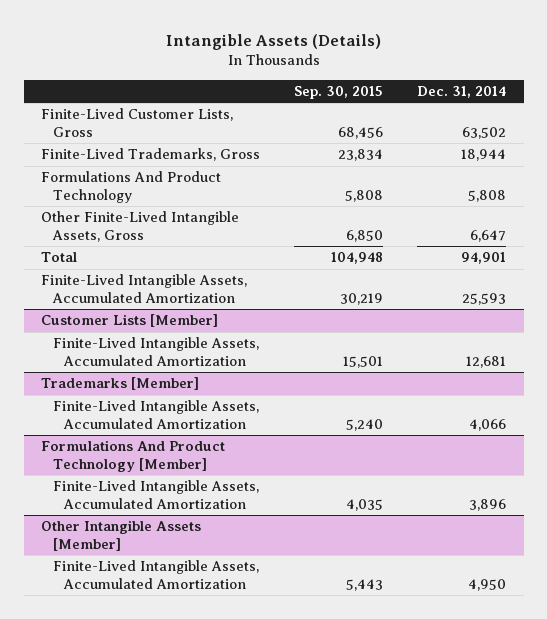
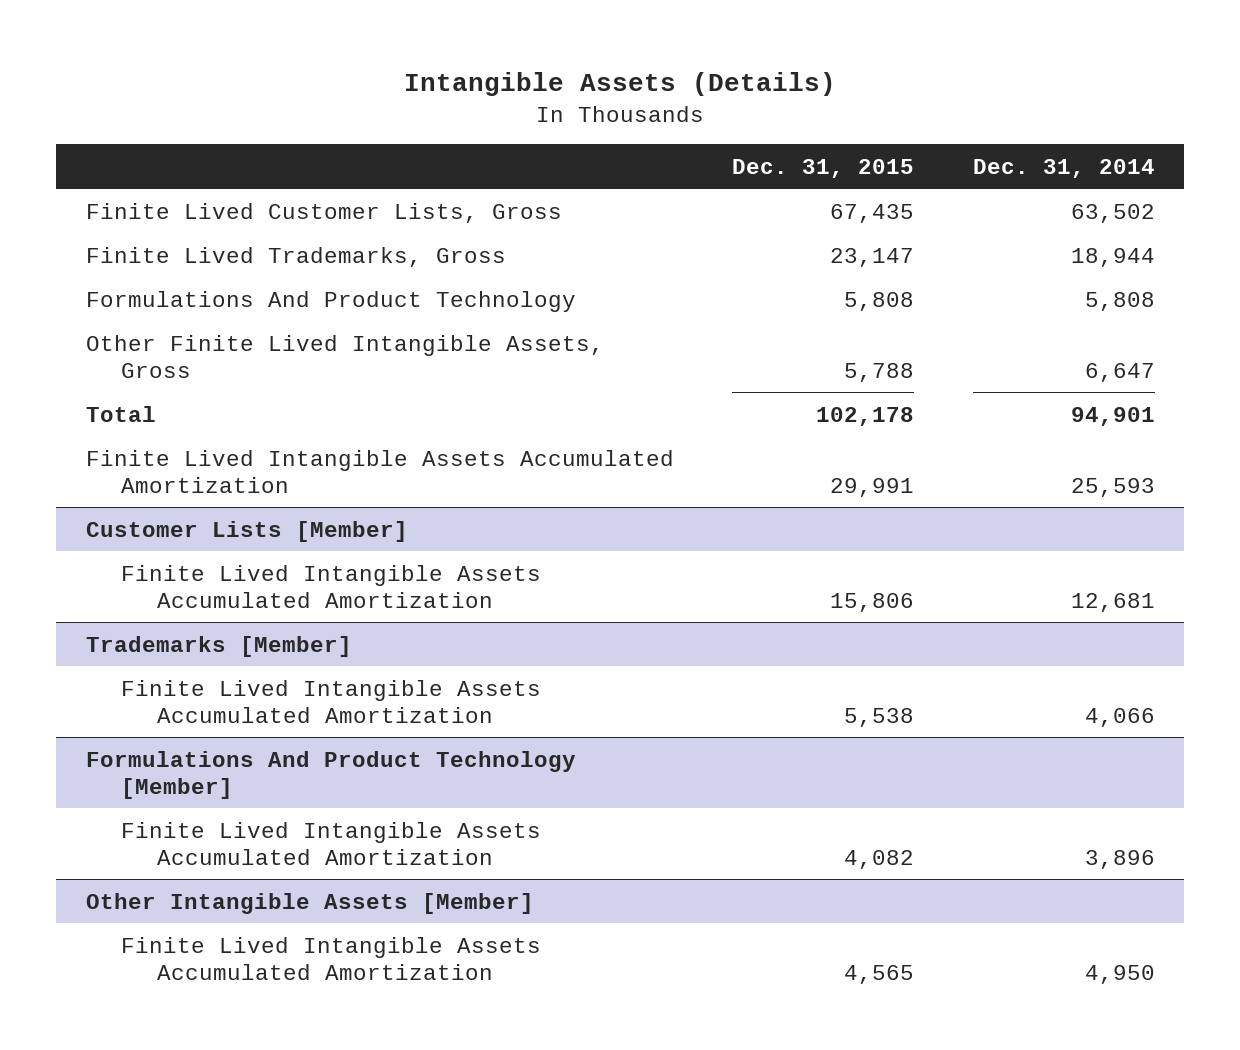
[294,86,384,100] Sep. 30, 2015 -> none
none -> [732,158,915,178] Dec. 31, 2015
[40,108,233,138] Finite-Lived Customer Lists, Gross -> [85,202,562,223] Finite Lived Customer Lists, Gross
[40,148,260,162] Finite-Lived Trademarks, Gross -> [85,246,506,267] Finite Lived Trademarks, Gross
[40,211,239,243] Other Finite-Lived Intangible Assets, Gross -> [85,334,604,378] Other Finite Lived Intangible Assets, Gross
[40,274,247,304] Finite-Lived Intangible Assets, Accumulated Amortization -> [85,449,674,493] Finite Lived Intangible Assets Accumulated Amortization
[52,337,259,367] Finite-Lived Intangible Assets, Accumulated Amortization -> [121,564,542,608] Finite Lived Intangible Assets Accumulated Amortization
[52,400,259,430] Finite-Lived Intangible Assets, Accumulated Amortization -> [121,679,542,723] Finite Lived Intangible Assets Accumulated Amortization
[52,480,259,510] Finite-Lived Intangible Assets, Accumulated Amortization -> [121,821,542,865] Finite Lived Intangible Assets Accumulated Amortization
[52,560,259,590] Finite-Lived Intangible Assets, Accumulated Amortization -> [121,936,542,980] Finite Lived Intangible Assets Accumulated Amortization

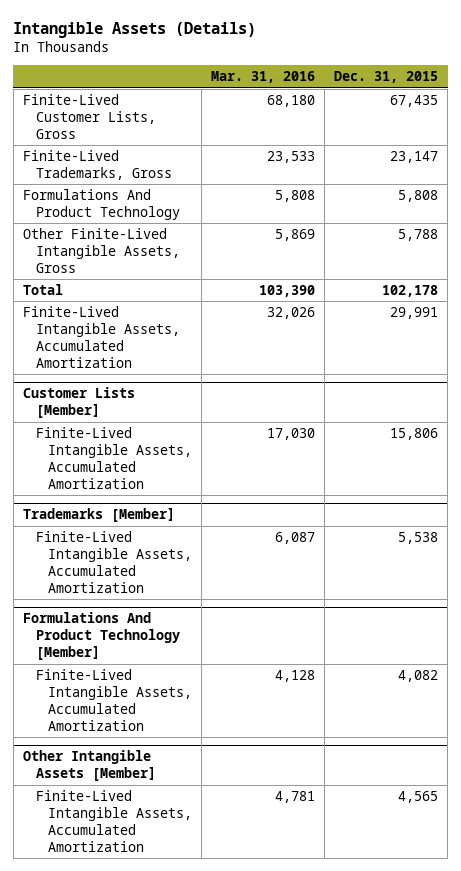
[972,158,1155,178] Dec. 31, 2014 -> none
none -> [211,71,316,84] Mar. 31, 2016
[85,202,562,223] Finite Lived Customer Lists, Gross -> [22,93,156,139] Finite-Lived Customer Lists, Gross
[85,246,506,267] Finite Lived Trademarks, Gross -> [22,149,172,180] Finite-Lived Trademarks, Gross
[85,334,604,378] Other Finite Lived Intangible Assets, Gross -> [22,227,180,273] Other Finite-Lived Intangible Assets, Gross
[85,449,674,493] Finite Lived Intangible Assets Accumulated Amortization -> [22,305,180,368] Finite-Lived Intangible Assets, Accumulated Amortization
[121,564,542,608] Finite Lived Intangible Assets Accumulated Amortization -> [35,426,193,489] Finite-Lived Intangible Assets, Accumulated Amortization
[121,679,542,723] Finite Lived Intangible Assets Accumulated Amortization -> [35,530,193,593] Finite-Lived Intangible Assets, Accumulated Amortization
[121,821,542,865] Finite Lived Intangible Assets Accumulated Amortization -> [35,668,193,731] Finite-Lived Intangible Assets, Accumulated Amortization
[121,936,542,980] Finite Lived Intangible Assets Accumulated Amortization -> [35,789,193,852] Finite-Lived Intangible Assets, Accumulated Amortization

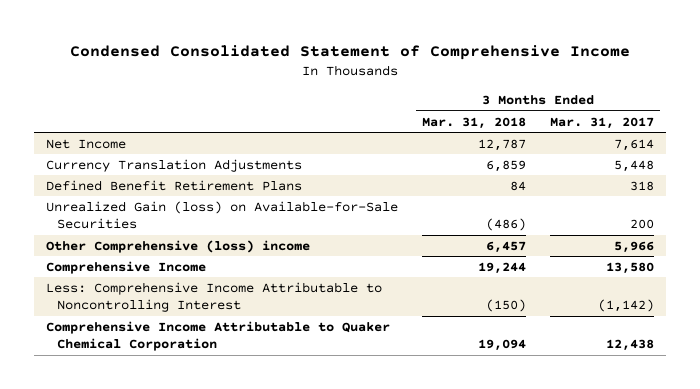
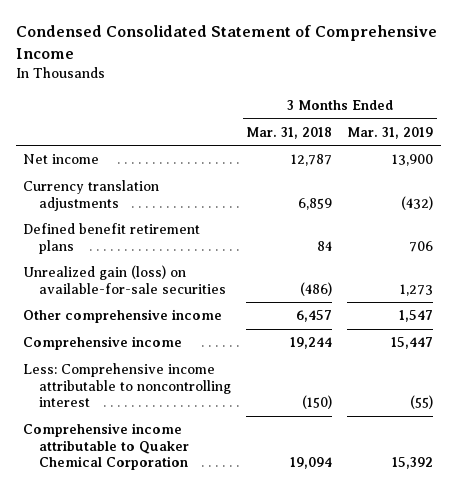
[549,116,654,129] Mar. 31, 2017 -> none
none -> [347,126,434,139] Mar. 31, 2019
[45,138,126,149] Net Income -> [23,154,100,165] Net income
[45,158,302,172] Currency Translation Adjustments -> [23,180,160,211] Currency translation adjustments
[45,179,302,191] Defined Benefit Retirement Plans -> [23,223,201,254] Defined benefit retirement plans
[45,200,398,229] Unrealized Gain (loss) on Available-for-Sale Securities -> [23,265,227,294] Unrealized gain (loss) on available-for-sale securities
[45,239,310,253] Other Comprehensive (loss) income -> [23,309,223,324] Other comprehensive income
[45,260,206,274] Comprehensive Income -> [23,336,183,351] Comprehensive income
[45,281,382,312] Less: Comprehensive Income Attributable to Noncontrolling Interest -> [23,363,232,408] Less: Comprehensive income attributable to noncontrolling interest
[45,320,390,351] Comprehensive Income Attributable to Quaker Chemical Corporation -> [23,423,190,471] Comprehensive income attributable to Quaker Chemical Corporation

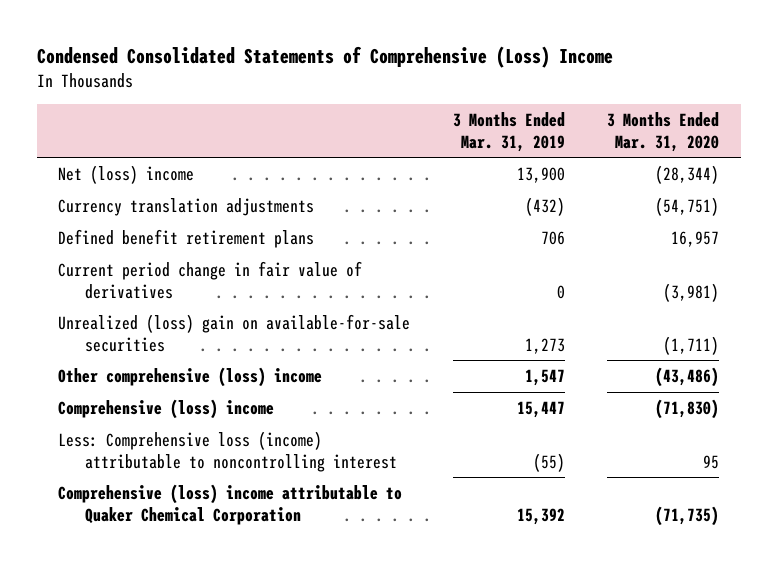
[15,25,437,59] Condensed Consolidated Statement of Comprehensive Income -> [36,46,613,69] Condensed Consolidated Statements of Comprehensive (Loss) Income
[246,126,333,139] Mar. 31, 2018 -> none
none -> [607,111,720,152] 3 Months Ended Mar. 31, 2020
[23,154,100,165] Net income -> [57,164,194,184] Net (loss) income
none -> [57,260,362,299] Current period change in fair value of derivatives
[23,265,227,294] Unrealized gain (loss) on available-for-sale securities -> [57,313,410,352] Unrealized (loss) gain on available-for-sale securities
[23,309,223,324] Other comprehensive income -> [57,366,322,387] Other comprehensive (loss) income
[23,336,183,351] Comprehensive income -> [57,398,274,419] Comprehensive (loss) income
[23,363,232,408] Less: Comprehensive income attributable to noncontrolling interest -> [57,430,398,472] Less: Comprehensive loss (income) attributable to noncontrolling interest
[23,423,190,471] Comprehensive income attributable to Quaker Chemical Corporation -> [57,483,402,525] Comprehensive (loss) income attributable to Quaker Chemical Corporation

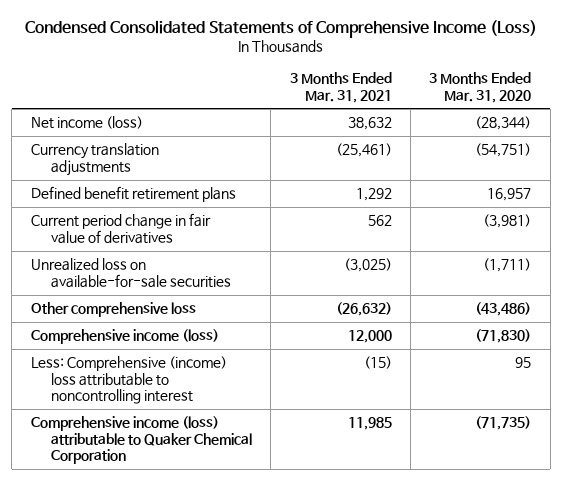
[36,46,613,69] Condensed Consolidated Statements of Comprehensive (Loss) Income -> [25,19,538,38] Condensed Consolidated Statements of Comprehensive Income (Loss)
[452,111,565,152] 3 Months Ended Mar. 31, 2019 -> none
none -> [289,72,392,103] 3 Months Ended Mar. 31, 2021
[57,164,194,184] Net (loss) income -> [30,116,143,130] Net income (loss)
[57,313,410,352] Unrealized (loss) gain on available-for-sale securities -> [30,258,231,288] Unrealized loss on available-for-sale securities
[57,366,322,387] Other comprehensive (loss) income -> [30,302,196,318] Other comprehensive loss
[57,398,274,419] Comprehensive (loss) income -> [30,329,219,345] Comprehensive income (loss)
[57,430,398,472] Less: Comprehensive loss (income) attributable to noncontrolling interest -> [30,356,227,405] Less: Comprehensive (income) loss attributable to noncontrolling interest
[57,483,402,525] Comprehensive (loss) income attributable to Quaker Chemical Corporation -> [30,416,252,465] Comprehensive income (loss) attributable to Quaker Chemical Corporation

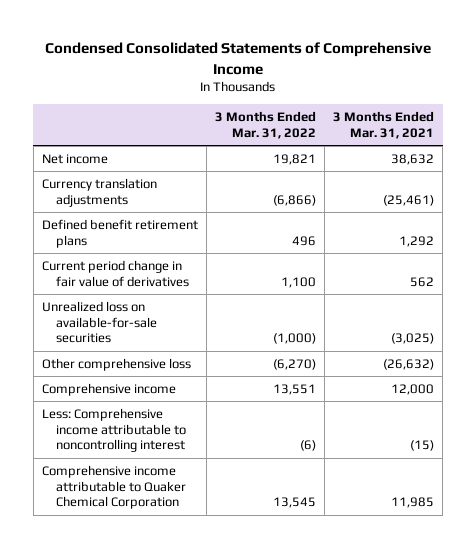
[25,19,538,38] Condensed Consolidated Statements of Comprehensive Income (Loss) -> [44,42,431,75] Condensed Consolidated Statements of Comprehensive Income
[429,72,532,103] 3 Months Ended Mar. 31, 2020 -> none
none -> [214,111,316,140] 3 Months Ended Mar. 31, 2022
[30,116,143,130] Net income (loss) -> [41,153,108,164] Net income
[30,329,219,345] Comprehensive income (loss) -> [41,382,176,396] Comprehensive income
[30,356,227,405] Less: Comprehensive (income) loss attributable to noncontrolling interest -> [41,407,187,453] Less: Comprehensive income attributable to noncontrolling interest
[30,416,252,465] Comprehensive income (loss) attributable to Quaker Chemical Corporation -> [41,464,187,510] Comprehensive income attributable to Quaker Chemical Corporation

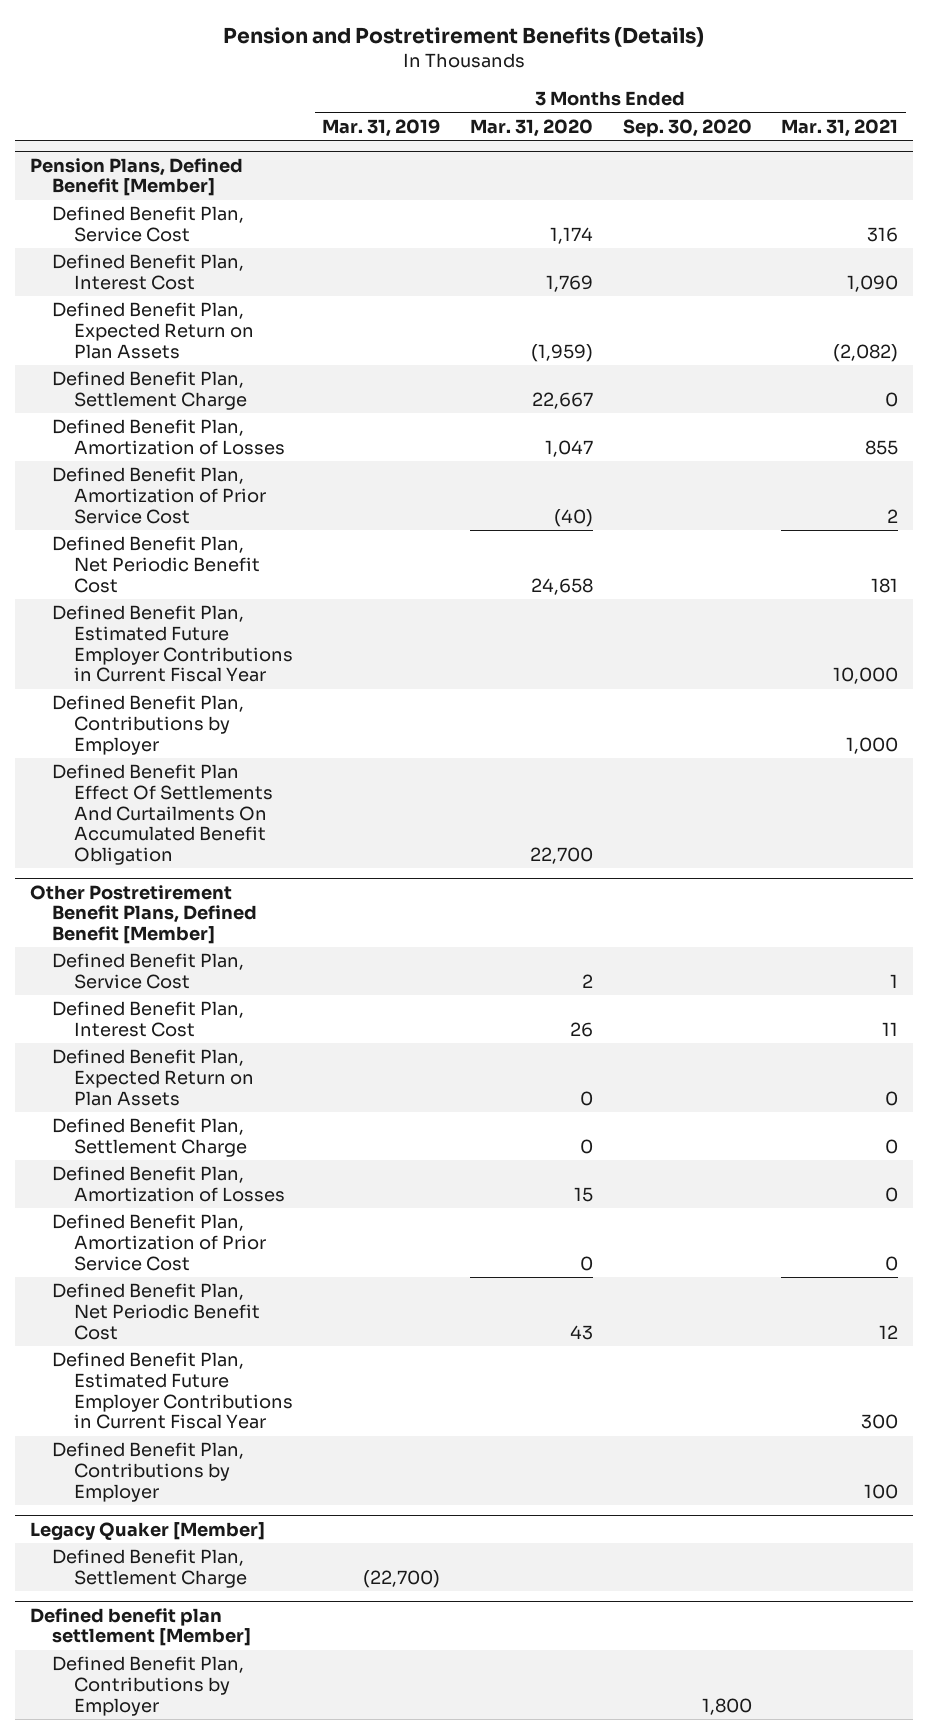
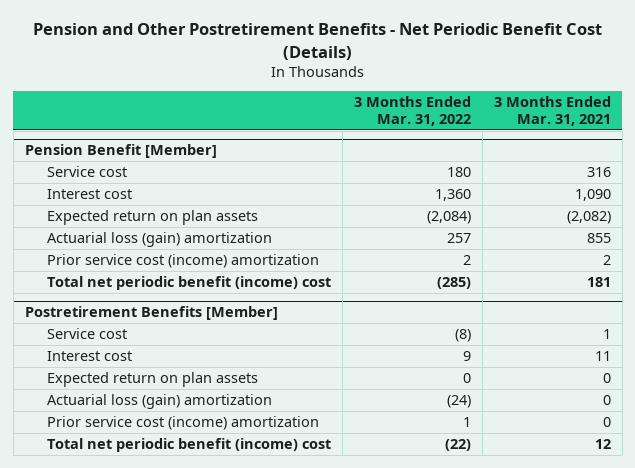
[223,26,705,47] Pension and Postretirement Benefits (Details) -> [32,23,602,60] Pension and Other Postretirement Benefits - Net Periodic Benefit Cost (Details)
[322,118,441,137] Mar. 31, 2019 -> none
[470,118,594,137] Mar. 31, 2020 -> none
[622,118,752,137] Sep. 30, 2020 -> none
none -> [353,96,471,126] 3 Months Ended Mar. 31, 2022
[51,371,247,411] Defined Benefit Plan, Settlement Charge -> none
[51,605,293,683] Defined Benefit Plan, Estimated Future Employer Contributions in Current Fiscal Year -> none
[51,695,244,755] Defined Benefit Plan, Contributions by Employer -> none
[51,764,273,865] Defined Benefit Plan Effect Of Settlements And Curtailments On Accumulated Benefit Obligation -> none
[51,1118,247,1158] Defined Benefit Plan, Settlement Charge -> none
[51,1352,293,1430] Defined Benefit Plan, Estimated Future Employer Contributions in Current Fiscal Year -> none
[51,1442,244,1502] Defined Benefit Plan, Contributions by Employer -> none
[30,1521,266,1540] Legacy Quaker [Member] -> none
[51,1549,247,1589] Defined Benefit Plan, Settlement Charge -> none
[30,1607,251,1647] Defined benefit plan settlement [Member] -> none
[51,1656,244,1716] Defined Benefit Plan, Contributions by Employer -> none
[30,157,244,197] Pension Plans, Defined Benefit [Member] -> [24,144,217,159] Pension Benefit [Member]
[51,206,244,243] Defined Benefit Plan, Service Cost -> [46,166,127,178] Service cost
[51,254,244,291] Defined Benefit Plan, Interest Cost -> [46,189,132,200] Interest cost
[51,302,254,359] Defined Benefit Plan, Expected Return on Plan Assets -> [46,210,258,226] Expected return on plan assets
[51,419,285,456] Defined Benefit Plan, Amortization of Losses -> [46,232,272,248] Actuarial loss (gain) amortization
[51,467,266,524] Defined Benefit Plan, Amortization of Prior Service Cost -> [46,254,319,269] Prior service cost (income) amortization
[51,536,260,593] Defined Benefit Plan, Net Periodic Benefit Cost -> [46,276,331,291] Total net periodic benefit (income) cost
[30,884,257,944] Other Postretirement Benefit Plans, Defined Benefit [Member] -> [24,306,278,321] Postretirement Benefits [Member]
[51,953,244,990] Defined Benefit Plan, Service Cost -> [46,328,127,340] Service cost
[51,1001,244,1038] Defined Benefit Plan, Interest Cost -> [46,351,132,362] Interest cost
[51,1049,254,1106] Defined Benefit Plan, Expected Return on Plan Assets -> [46,372,258,388] Expected return on plan assets
[51,1166,285,1203] Defined Benefit Plan, Amortization of Losses -> [46,394,272,410] Actuarial loss (gain) amortization
[51,1214,266,1271] Defined Benefit Plan, Amortization of Prior Service Cost -> [46,416,319,431] Prior service cost (income) amortization
[51,1283,260,1340] Defined Benefit Plan, Net Periodic Benefit Cost -> [46,438,331,453] Total net periodic benefit (income) cost

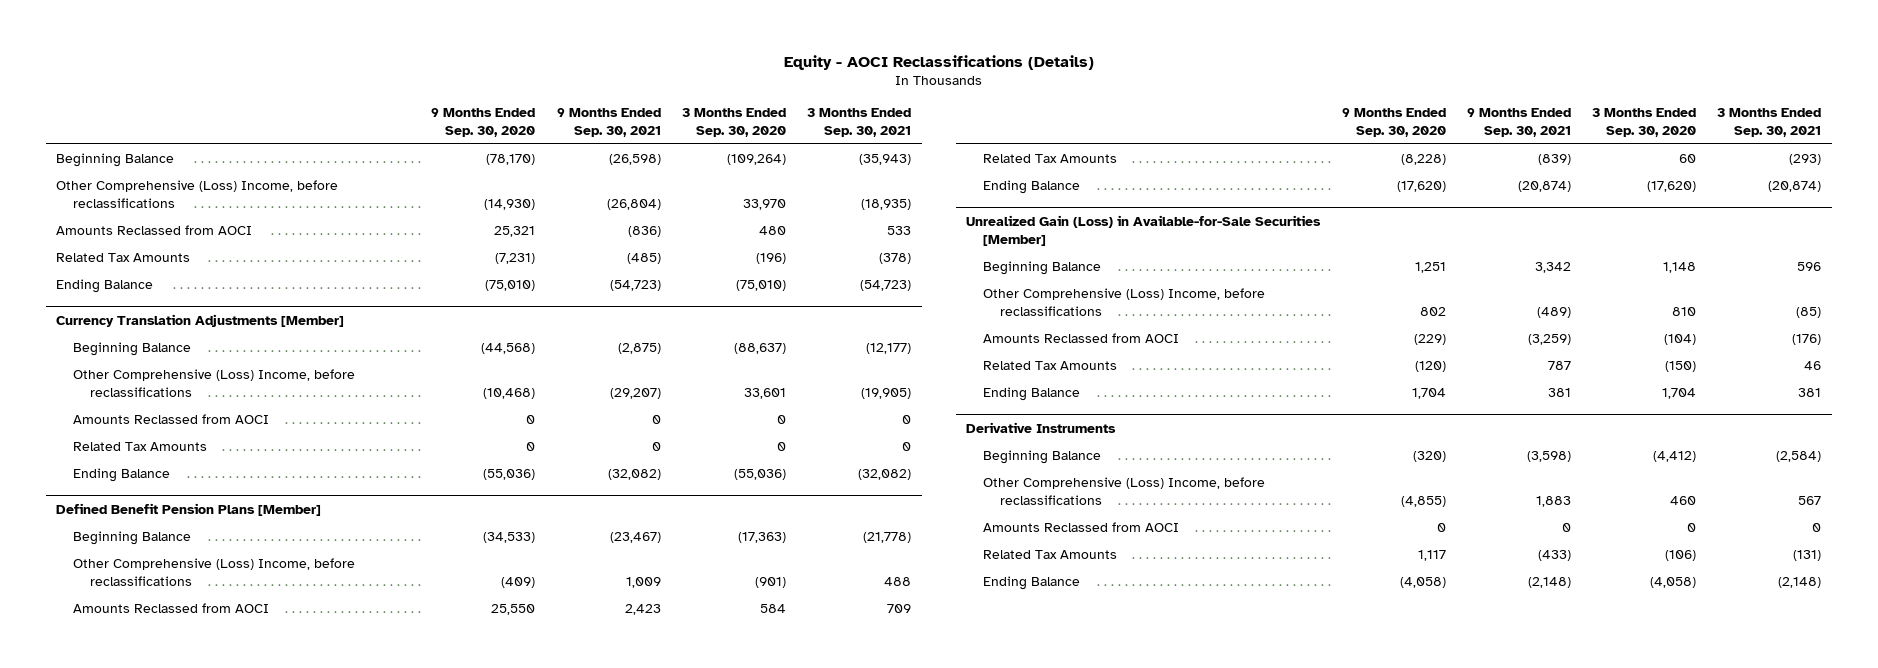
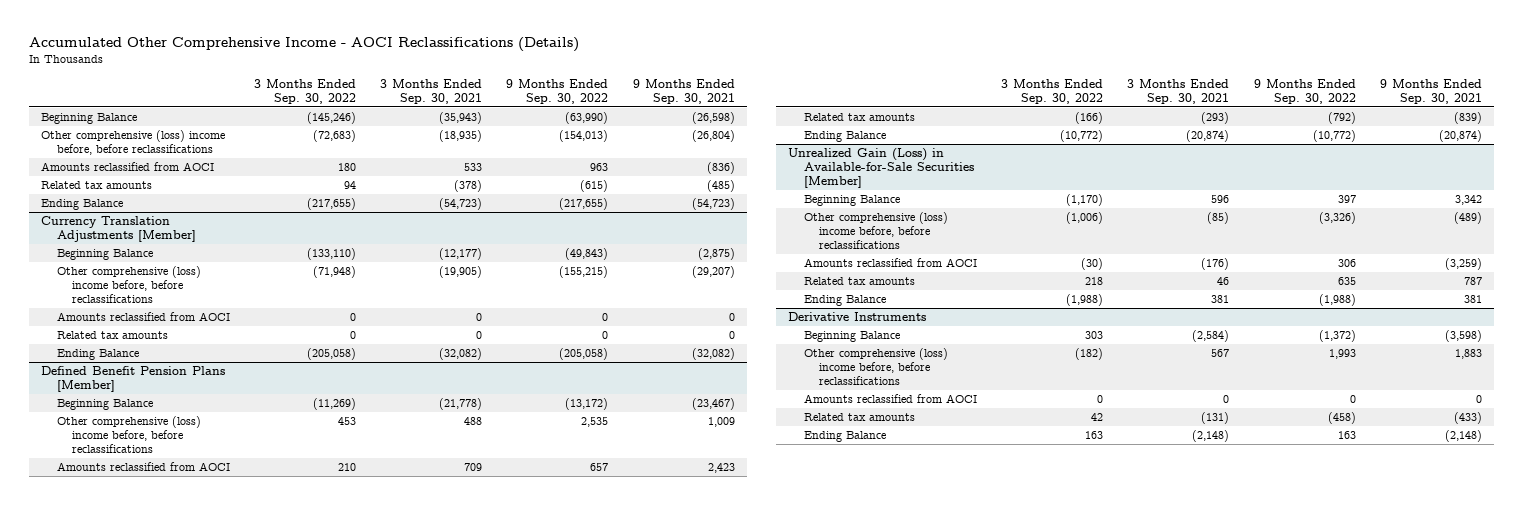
[783,54,1094,70] Equity - AOCI Reclassifications (Details) -> [29,37,580,53] Accumulated Other Comprehensive Income - AOCI Reclassifications (Details)
[431,108,536,137] 9 Months Ended Sep. 30, 2020 -> none
[681,108,786,137] 3 Months Ended Sep. 30, 2020 -> none
none -> [253,79,356,105] 3 Months Ended Sep. 30, 2022
none -> [506,79,609,105] 9 Months Ended Sep. 30, 2022
[56,180,339,208] Other Comprehensive (Loss) Income, before reclassifications -> [41,130,226,155] Other comprehensive (loss) income before, before reclassifications
[56,225,253,236] Amounts Reclassed from AOCI -> [41,162,215,172] Amounts reclassified from AOCI
[56,253,191,263] Related Tax Amounts -> [41,181,153,190] Related tax amounts
[73,369,356,397] Other Comprehensive (Loss) Income, before reclassifications -> [56,266,201,303] Other comprehensive (loss) income before, before reclassifications
[73,414,270,425] Amounts Reclassed from AOCI -> [56,312,230,322] Amounts reclassified from AOCI
[73,442,208,452] Related Tax Amounts -> [56,331,168,340] Related tax amounts
[73,558,356,586] Other Comprehensive (Loss) Income, before reclassifications -> [56,416,201,453] Other comprehensive (loss) income before, before reclassifications
[73,603,270,614] Amounts Reclassed from AOCI -> [56,462,230,472] Amounts reclassified from AOCI
[983,154,1118,164] Related Tax Amounts -> [803,113,915,122] Related tax amounts
[983,288,1266,316] Other Comprehensive (Loss) Income, before reclassifications -> [803,212,948,249] Other comprehensive (loss) income before, before reclassifications
[983,333,1180,344] Amounts Reclassed from AOCI -> [803,258,977,268] Amounts reclassified from AOCI
[983,361,1118,371] Related Tax Amounts -> [803,277,915,286] Related tax amounts
[983,477,1266,505] Other Comprehensive (Loss) Income, before reclassifications -> [803,348,948,385] Other comprehensive (loss) income before, before reclassifications
[983,522,1180,533] Amounts Reclassed from AOCI -> [803,394,977,404] Amounts reclassified from AOCI
[983,550,1118,560] Related Tax Amounts -> [803,413,915,422] Related tax amounts

